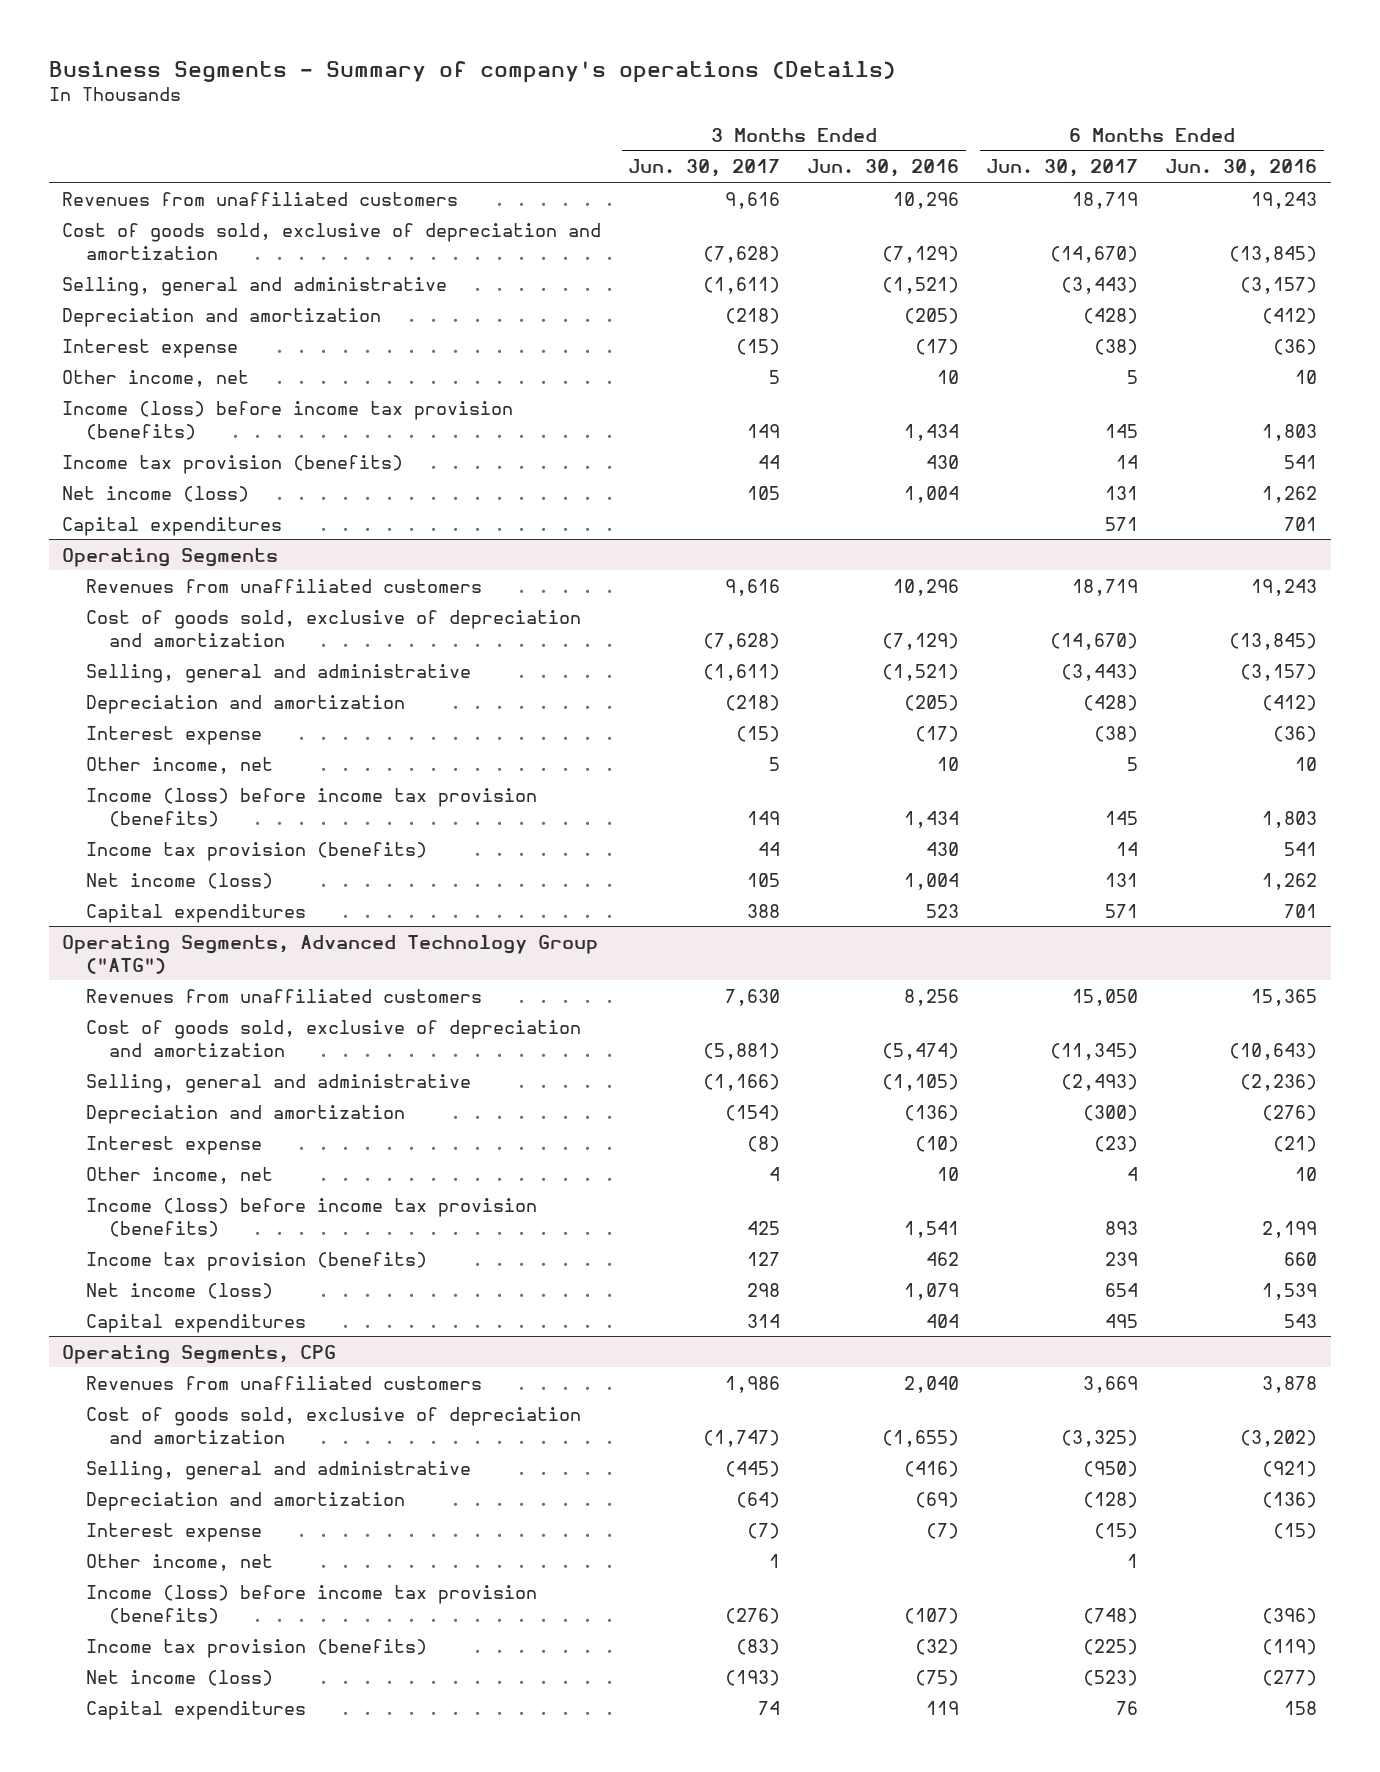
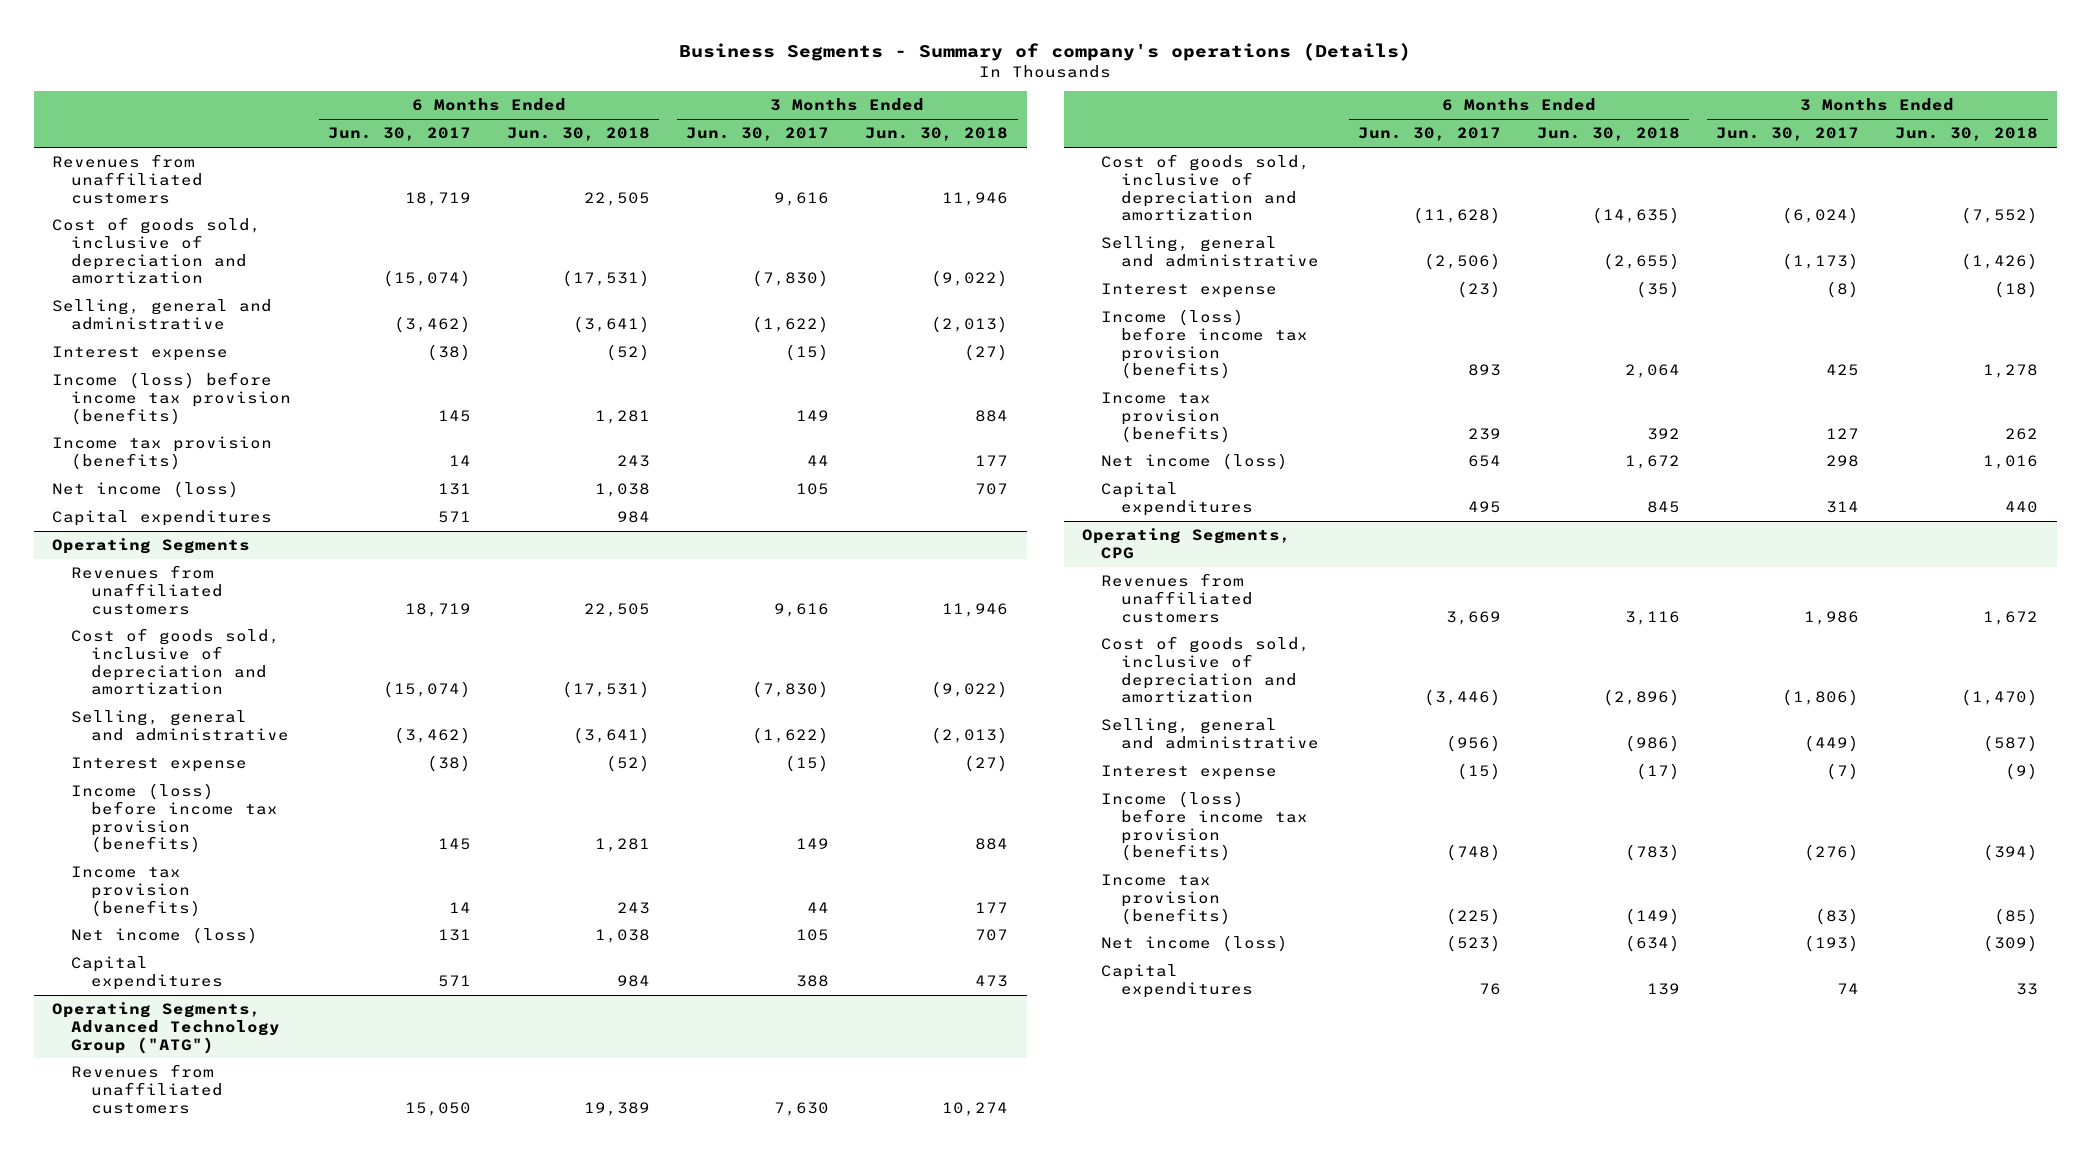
[807,159,960,178] Jun. 30, 2016 -> none
[1165,159,1318,178] Jun. 30, 2016 -> none
none -> [506,127,650,142] Jun. 30, 2018
none -> [865,127,1009,142] Jun. 30, 2018
[62,307,382,327] Depreciation and amortization -> none
[62,222,602,260] Cost of goods sold, exclusive of depreciation and amortization -> [51,217,261,285] Cost of goods sold, inclusive of depreciation and amortization
[703,245,781,263] (7,628) -> [752,270,830,288] (7,830)
[1050,245,1139,263] (14,670) -> [382,270,471,288] (15,074)
[703,276,781,294] (1,611) -> [752,315,830,333] (1,622)
[1061,276,1139,294] (3,443) -> [393,315,471,333] (3,462)
[62,369,250,387] Other income, net -> none
[85,694,405,714] Depreciation and amortization -> none
[85,609,581,647] Cost of goods sold, exclusive of depreciation and amortization -> [71,628,281,696] Cost of goods sold, inclusive of depreciation and amortization
[703,632,781,650] (7,628) -> [752,681,830,699] (7,830)
[1050,632,1139,650] (14,670) -> [382,681,471,699] (15,074)
[703,663,781,681] (1,611) -> [752,726,830,744] (1,622)
[1061,663,1139,681] (3,443) -> [393,726,471,744] (3,462)
[85,756,273,774] Other income, net -> none
[85,1104,405,1124] Depreciation and amortization -> none
[85,1019,581,1057] Cost of goods sold, exclusive of depreciation and amortization -> [1101,154,1311,222] Cost of goods sold, inclusive of depreciation and amortization
[703,1042,781,1060] (5,881) -> [1782,207,1860,225] (6,024)
[1050,1042,1139,1060] (11,345) -> [1412,207,1501,225] (11,628)
[703,1073,781,1091] (1,166) -> [1782,252,1860,270] (1,173)
[1061,1073,1139,1091] (2,493) -> [1423,252,1501,270] (2,506)
[85,1166,273,1184] Other income, net -> none
[85,1491,405,1511] Depreciation and amortization -> none
[85,1406,581,1444] Cost of goods sold, exclusive of depreciation and amortization -> [1101,636,1311,704] Cost of goods sold, inclusive of depreciation and amortization
[703,1429,781,1447] (1,747) -> [1782,689,1860,707] (1,806)
[1061,1429,1139,1447] (3,325) -> [1423,689,1501,707] (3,446)
[725,1460,781,1477] (445) -> [1804,734,1860,752] (449)
[1083,1460,1139,1477] (950) -> [1445,734,1501,752] (956)
[85,1553,273,1571] Other income, net -> none

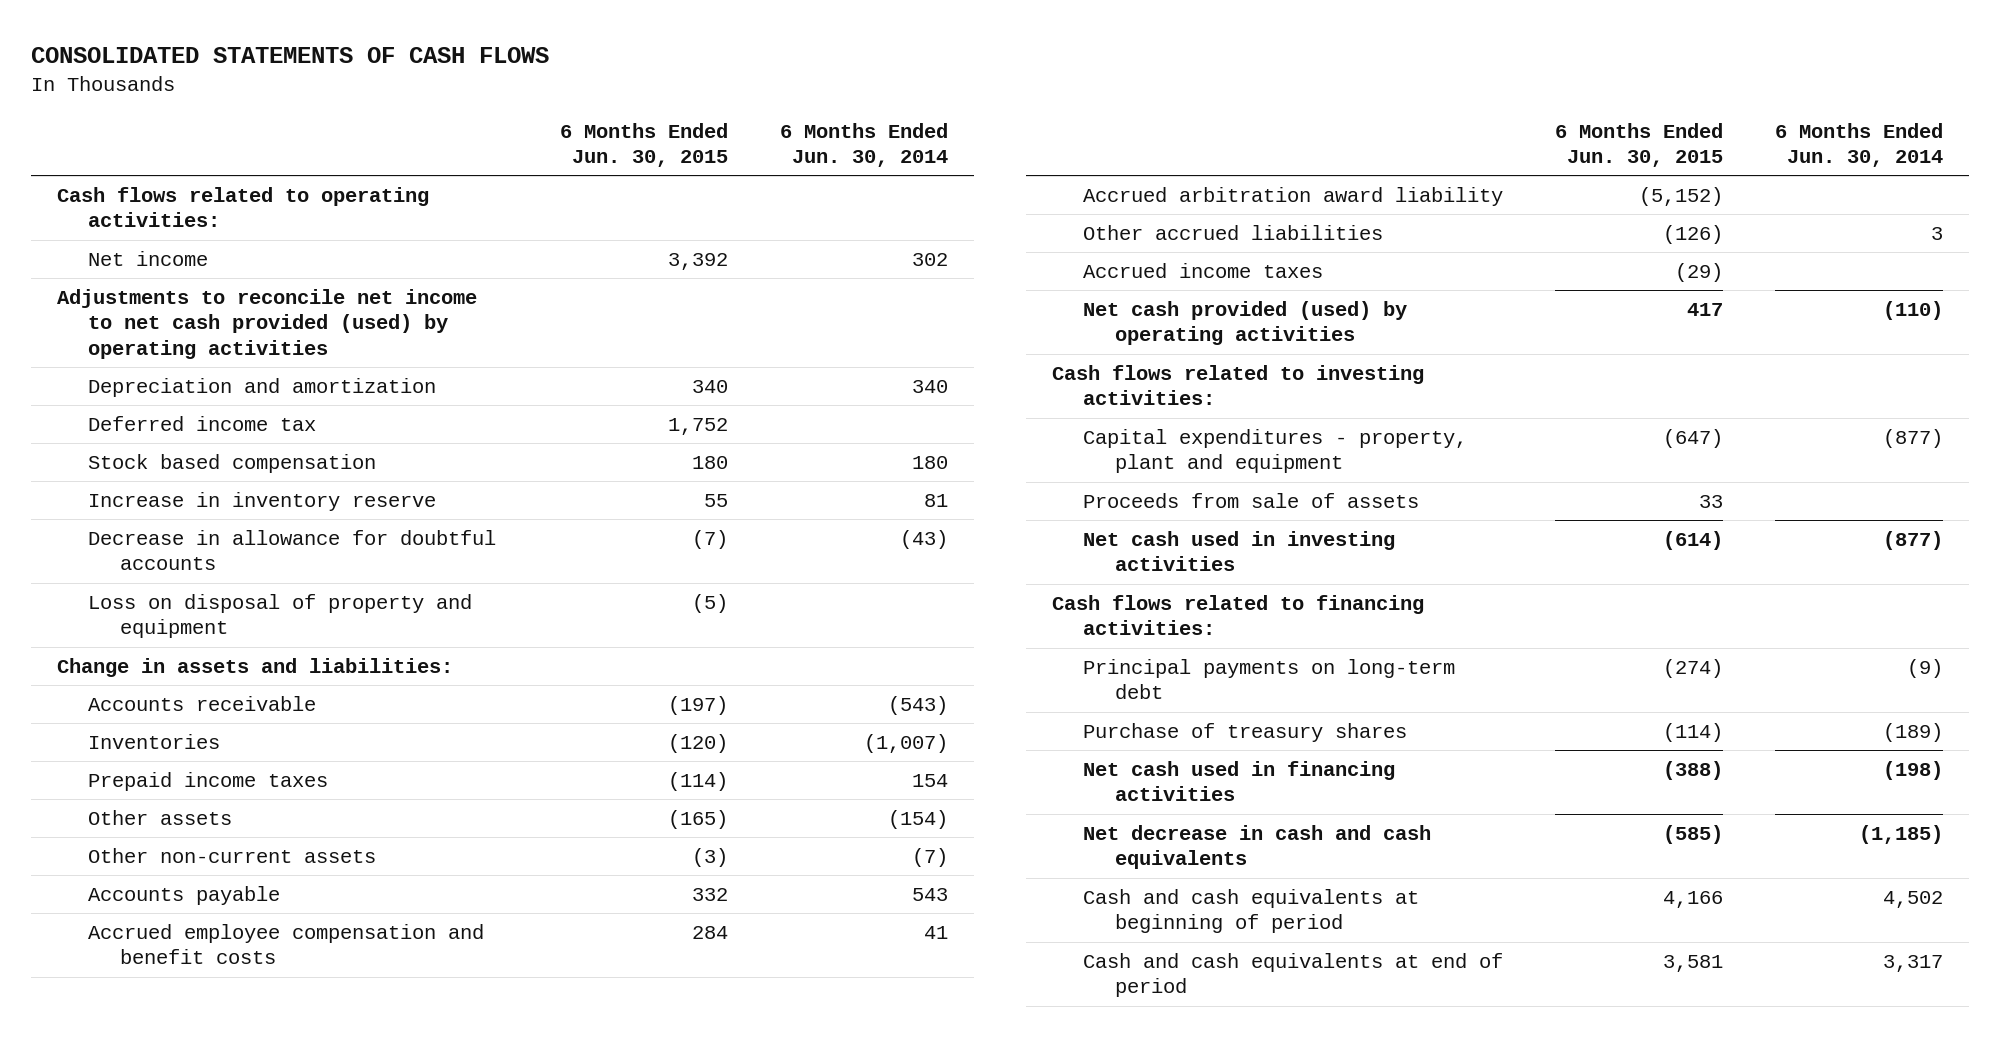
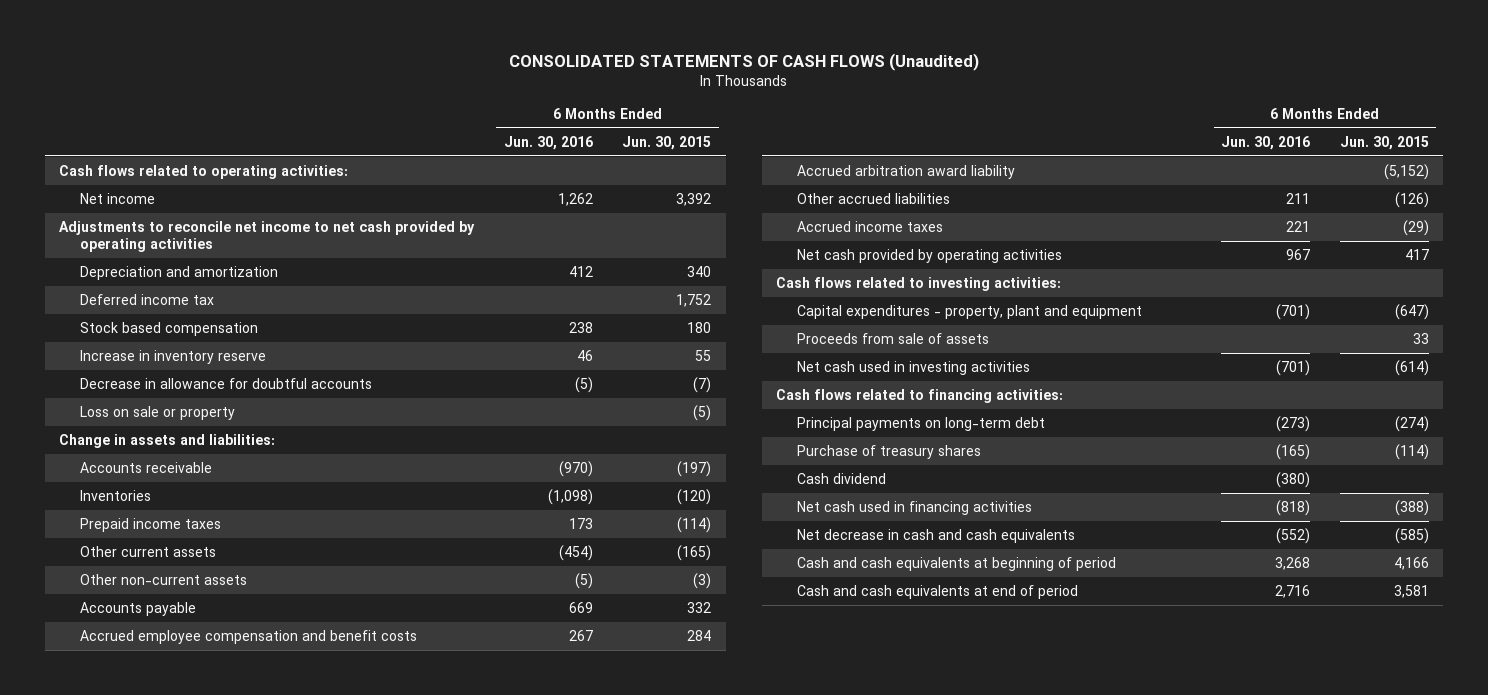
[30,46,549,63] CONSOLIDATED STATEMENTS OF CASH FLOWS -> [508,52,979,71] CONSOLIDATED STATEMENTS OF CASH FLOWS (Unaudited)
[780,122,949,167] 6 Months Ended Jun. 30, 2014 -> none
none -> [503,135,593,150] Jun. 30, 2016
[56,289,477,359] Adjustments to reconcile net income to net cash provided (used) by operating activities -> [59,221,476,253] Adjustments to reconcile net income to net cash provided by operating activities
[88,594,473,639] Loss on disposal of property and equipment -> [79,406,235,421] Loss on sale or property
[88,810,233,826] Other assets -> [79,546,216,558] Other current assets
[1083,301,1408,346] Net cash provided (used) by operating activities -> [796,249,1062,264] Net cash provided by operating activities
none -> [796,473,886,485] Cash dividend

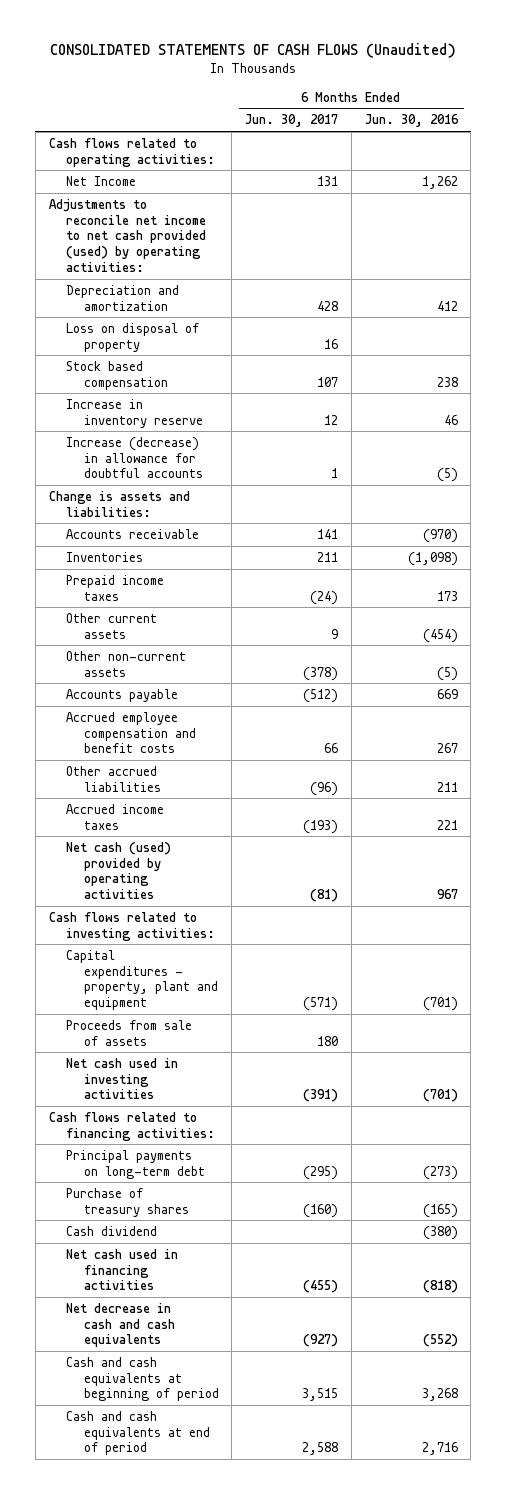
[622,135,712,150] Jun. 30, 2015 -> none
none -> [245,114,339,128] Jun. 30, 2017
[79,193,155,205] Net income -> [66,175,137,186] Net Income
[59,221,476,253] Adjustments to reconcile net income to net cash provided by operating activities -> [48,198,207,273] Adjustments to reconcile net income to net cash provided (used) by operating activities:
[79,294,214,306] Deferred income tax -> none
none -> [66,322,200,352] Loss on disposal of property
[79,406,235,421] Loss on sale or property -> none
[79,378,372,390] Decrease in allowance for doubtful accounts -> [66,436,203,479] Increase (decrease) in allowance for doubtful accounts
[59,434,276,449] Change in assets and liabilities: -> [48,490,190,517] Change is assets and liabilities:
[796,165,1015,180] Accrued arbitration award liability -> none
[796,249,1062,264] Net cash provided by operating activities -> [66,841,172,900] Net cash (used) provided by operating activities

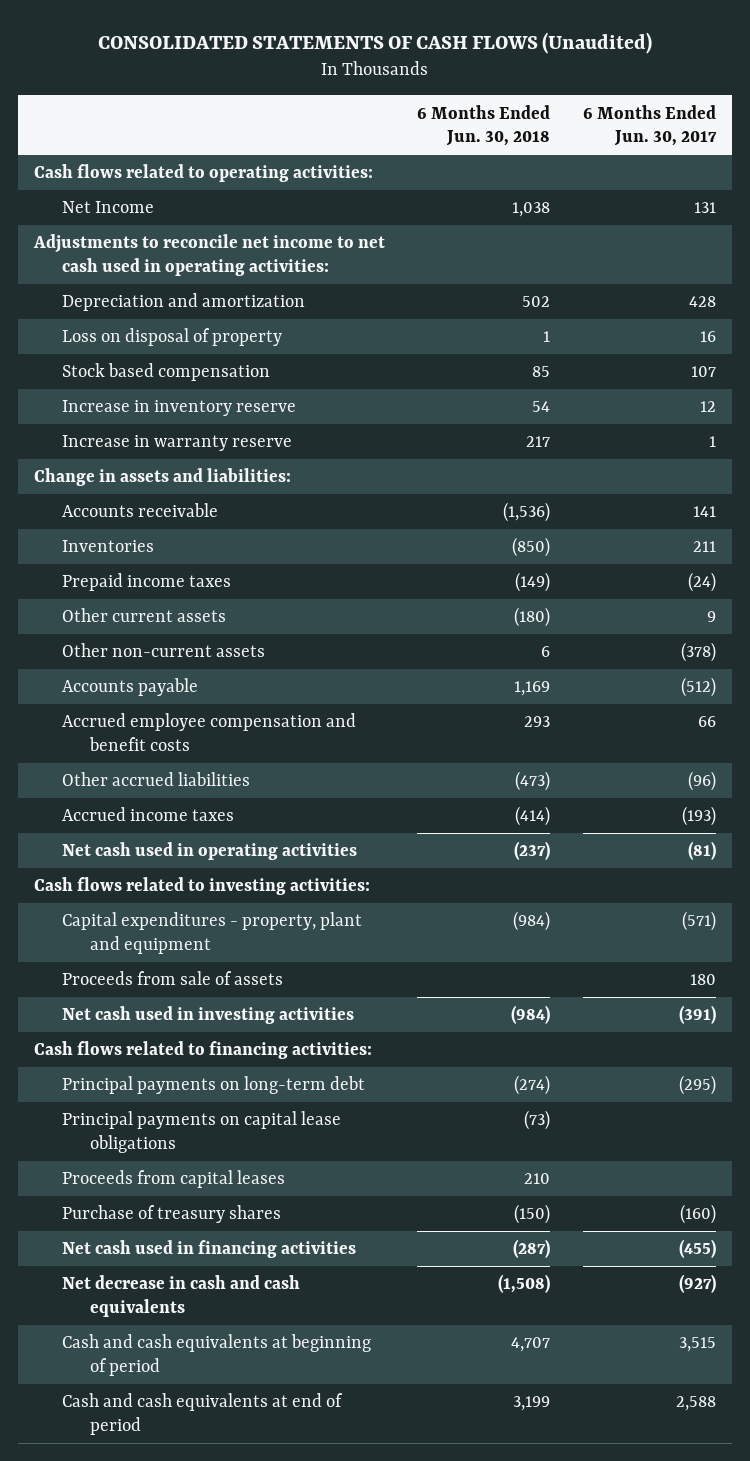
[364,114,459,128] Jun. 30, 2016 -> none
none -> [417,104,551,147] 6 Months Ended Jun. 30, 2018
[48,198,207,273] Adjustments to reconcile net income to net cash provided (used) by operating activities: -> [33,234,386,277] Adjustments to reconcile net income to net cash used in operating activities:
[66,436,203,479] Increase (decrease) in allowance for doubtful accounts -> none
none -> [62,435,293,452] Increase in warranty reserve
[48,490,190,517] Change is assets and liabilities: -> [34,468,292,487] Change in assets and liabilities:
[66,841,172,900] Net cash (used) provided by operating activities -> [62,842,358,861] Net cash used in operating activities
none -> [62,1111,342,1154] Principal payments on capital lease obligations
none -> [62,1170,286,1189] Proceeds from capital leases
[66,1225,158,1236] Cash dividend -> none

